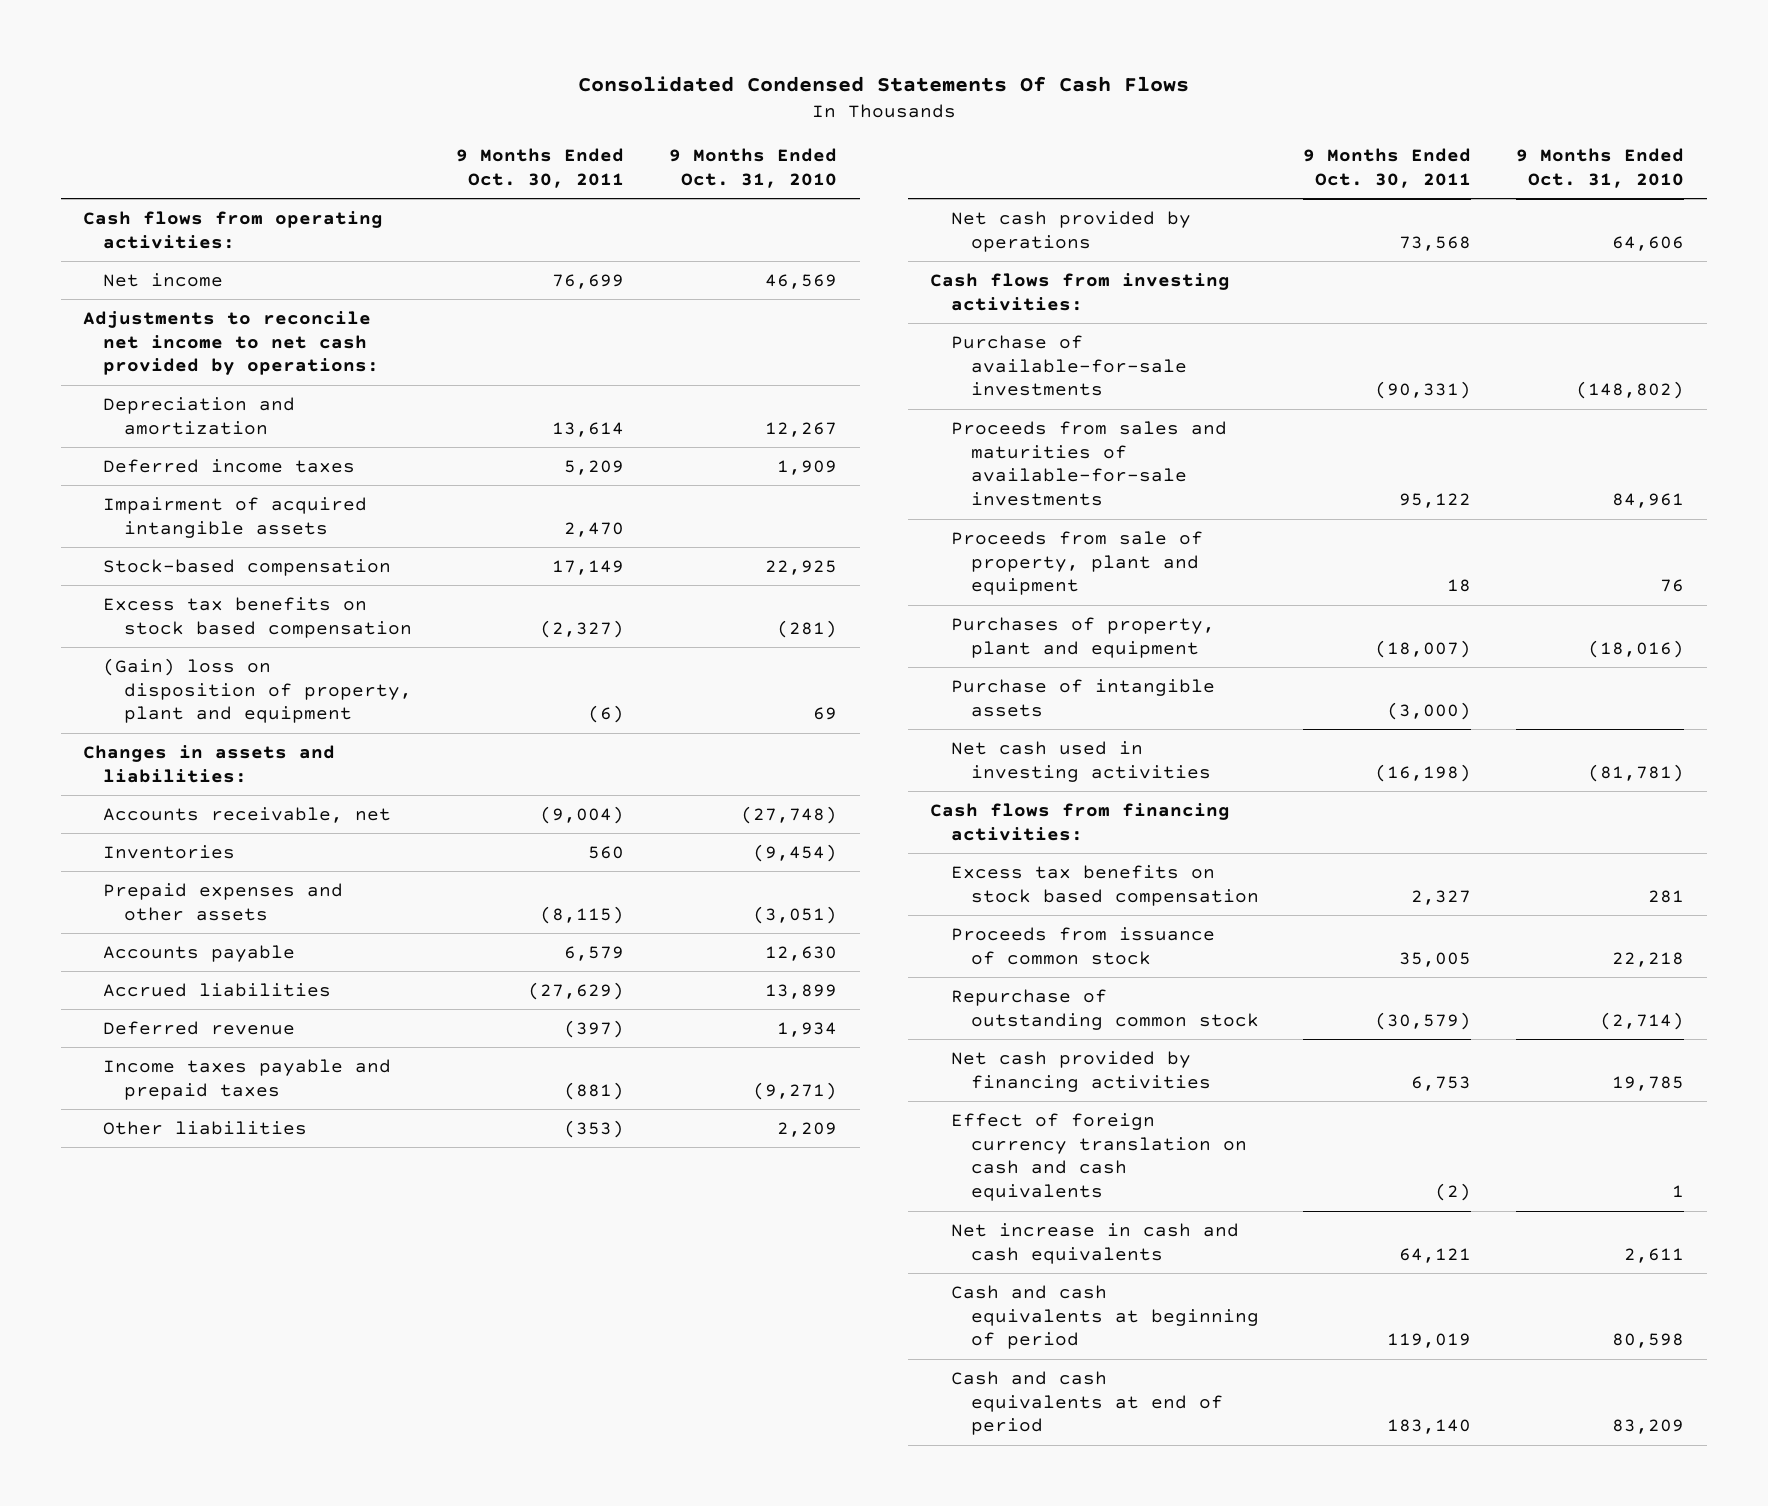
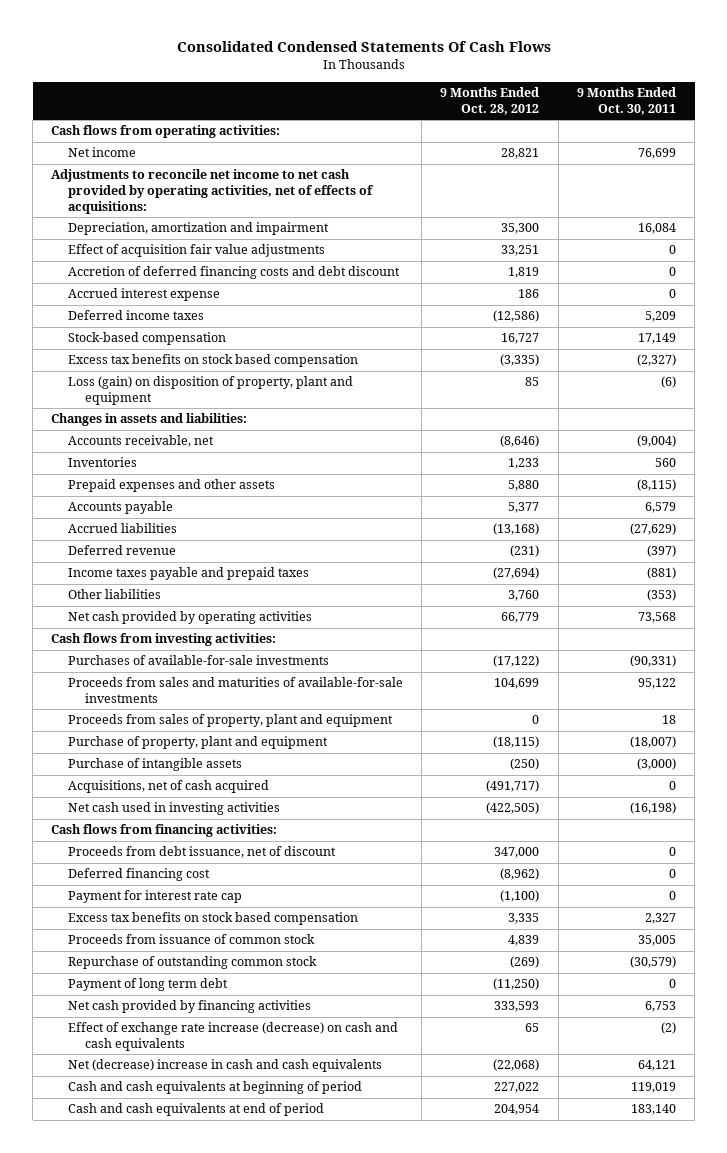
[669,148,838,188] 9 Months Ended Oct. 31, 2010 -> none
none -> [440,86,540,115] 9 Months Ended Oct. 28, 2012
[83,310,380,376] Adjustments to reconcile net income to net cash provided by operations: -> [51,169,375,215] Adjustments to reconcile net income to net cash provided by operating activities, net of effects of acquisitions:
[103,396,296,435] Depreciation and amortization -> [68,222,330,236] Depreciation, amortization and impairment
[552,421,625,437] 13,614 -> [637,223,676,235] 16,084
none -> [68,244,326,258] Effect of acquisition fair value adjustments
none -> [68,266,401,280] Accretion of deferred financing costs and debt discount
none -> [68,288,221,302] Accrued interest expense
[103,496,368,538] Impairment of acquired intangible assets -> none
[103,657,412,724] (Gain) loss on disposition of property, plant and equipment -> [68,376,354,406] Loss (gain) on disposition of property, plant and equipment
[950,210,1191,252] Net cash provided by operations -> [68,611,313,625] Net cash provided by operating activities
[950,334,1187,397] Purchase of available-for-sale investments -> [68,655,330,666] Purchases of available-for-sale investments
[950,530,1203,596] Proceeds from sale of property, plant and equipment -> [68,714,394,728] Proceeds from sales of property, plant and equipment
[950,616,1215,658] Purchases of property, plant and equipment -> [68,736,329,750] Purchase of property, plant and equipment
none -> [68,780,270,794] Acquisitions, net of cash acquired
none -> [68,846,337,859] Proceeds from debt issuance, net of discount
none -> [68,868,211,882] Deferred financing cost
none -> [68,890,243,904] Payment for interest rate cap
none -> [68,978,229,992] Payment of long term debt
[950,1112,1247,1202] Effect of foreign currency translation on cash and cash equivalents -> [68,1022,399,1052] Effect of exchange rate increase (decrease) on cash and cash equivalents
[950,1222,1239,1264] Net increase in cash and cash equivalents -> [68,1059,383,1073] Net (decrease) increase in cash and cash equivalents

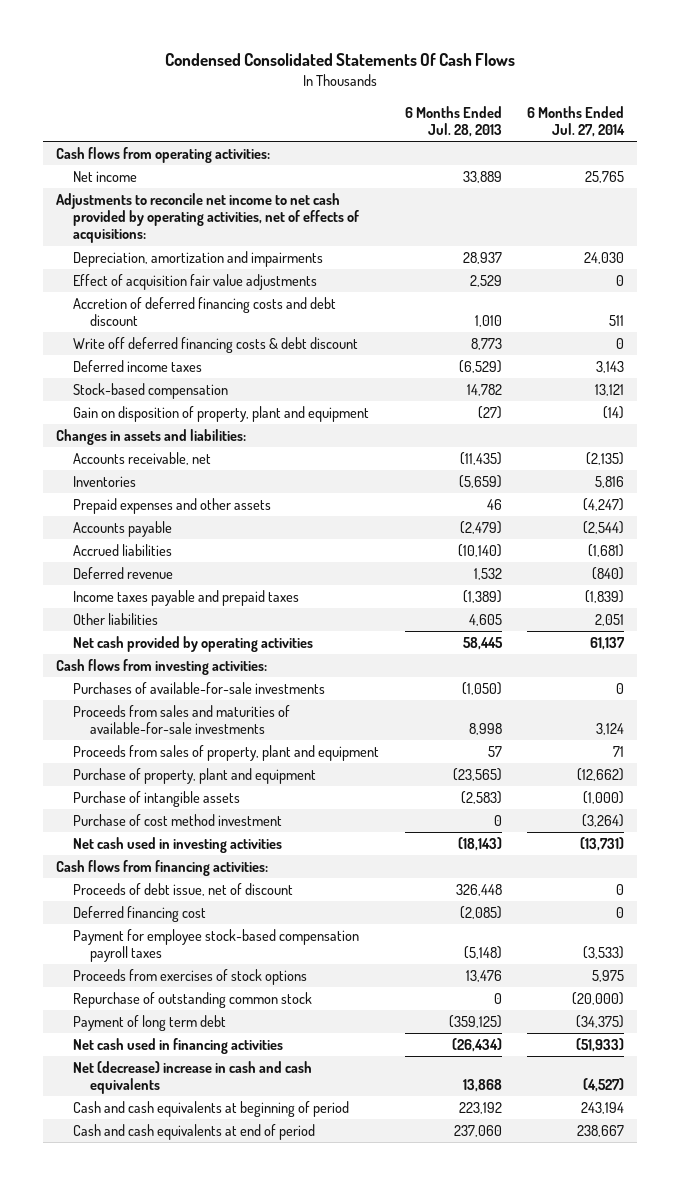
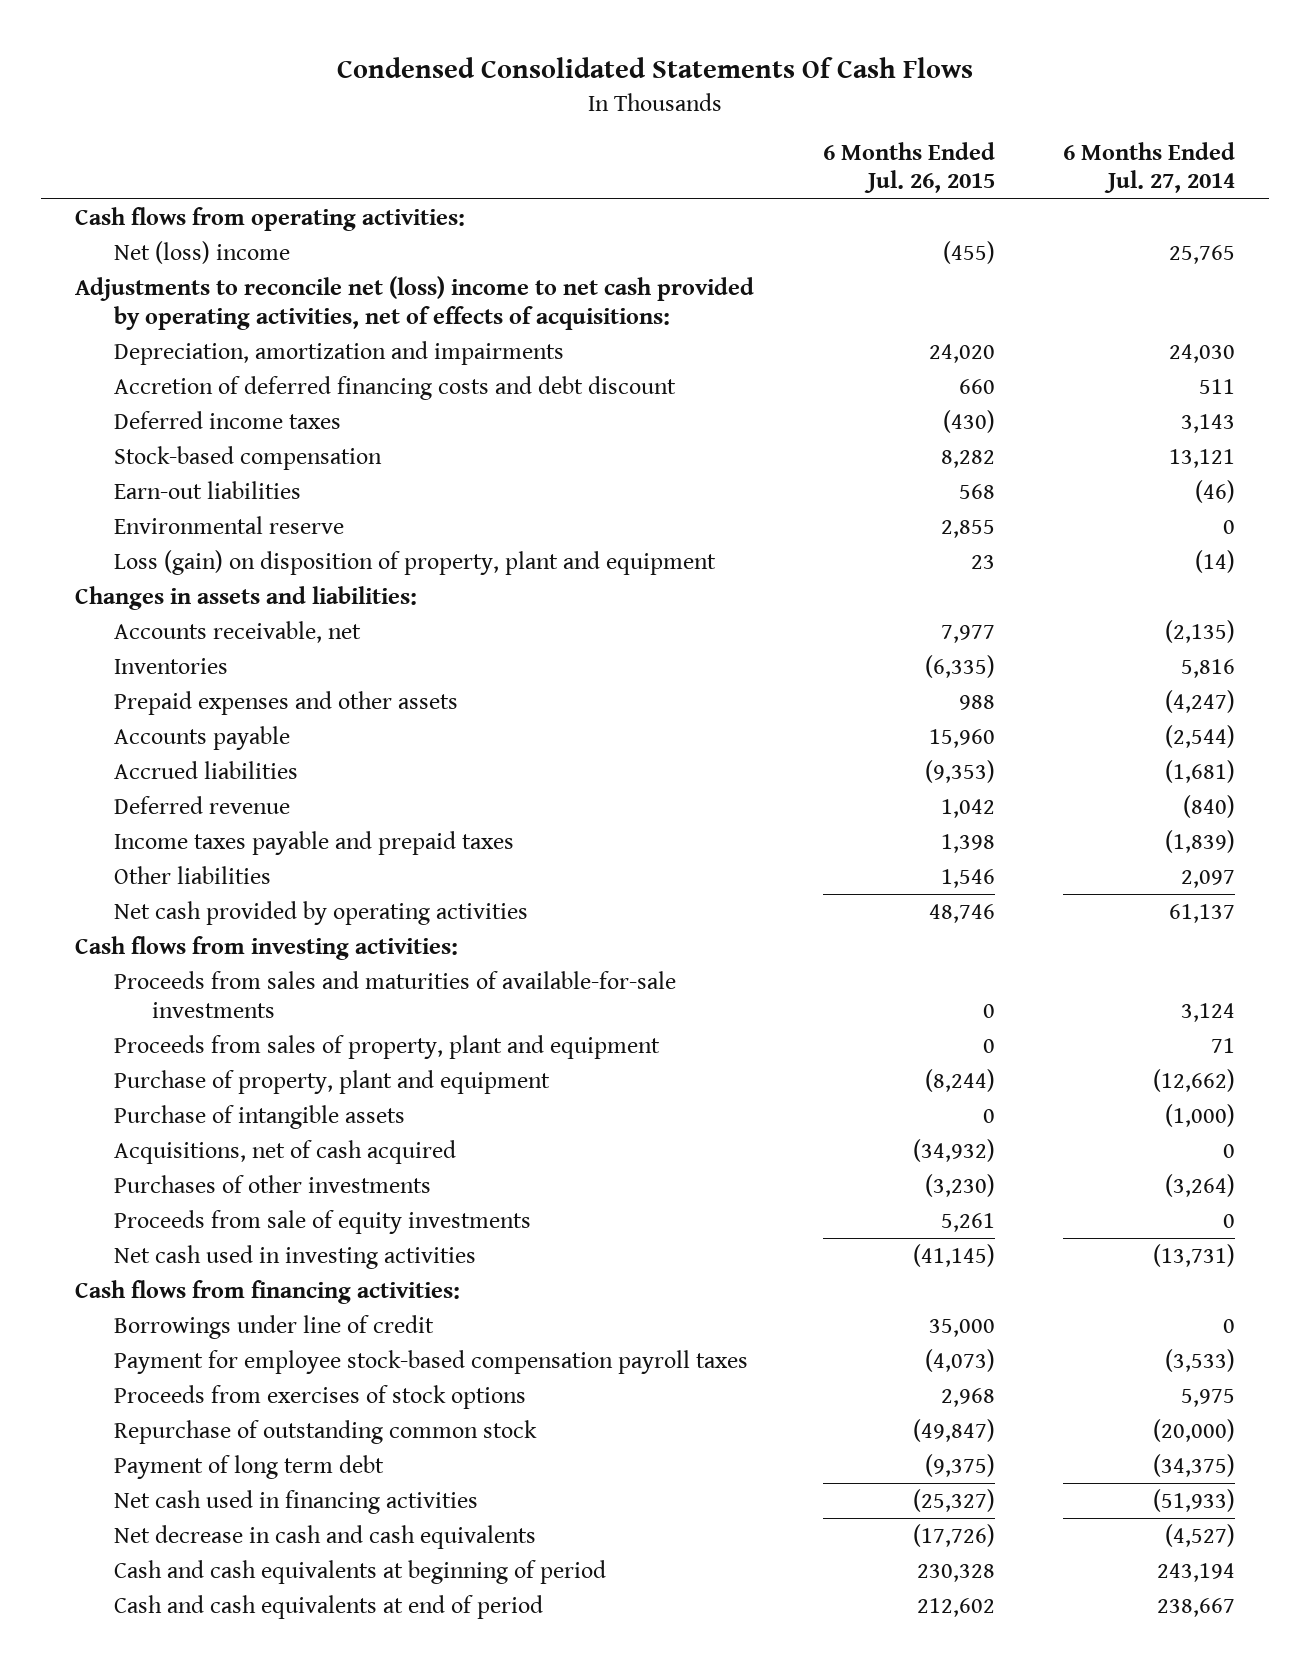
[404,105,502,137] 6 Months Ended Jul. 28, 2013 -> none
none -> [822,141,995,194] 6 Months Ended Jul. 26, 2015
[73,171,138,183] Net income -> [113,241,290,265] Net (loss) income
[55,193,360,244] Adjustments to reconcile net income to net cash provided by operating activities, net of effects of acquisitions: -> [75,276,755,330] Adjustments to reconcile net (loss) income to net cash provided by operating activities, net of effects of acquisitions:
[73,274,318,291] Effect of acquisition fair value adjustments -> none
[73,337,359,354] Write off deferred financing costs & debt discount -> none
none -> [113,481,301,500] Earn-out liabilities
none -> [113,516,344,535] Environmental reserve
[73,406,370,423] Gain on disposition of property, plant and equipment -> [113,550,716,576] Loss (gain) on disposition of property, plant and equipment
[594,614,624,627] 2,051 -> [1181,870,1236,889] 2,097
[73,682,326,695] Purchases of available-for-sale investments -> none
none -> [113,1140,456,1165] Acquisitions, net of cash acquired
[73,814,283,827] Purchase of cost method investment -> [113,1175,431,1194] Purchases of other investments
none -> [113,1210,531,1235] Proceeds from sale of equity investments
[73,883,294,897] Proceeds of debt issue, net of discount -> none
[73,906,207,923] Deferred financing cost -> none
none -> [113,1315,434,1340] Borrowings under line of credit
[73,1061,313,1095] Net (decrease) increase in cash and cash equivalents -> [113,1525,536,1550] Net decrease in cash and cash equivalents

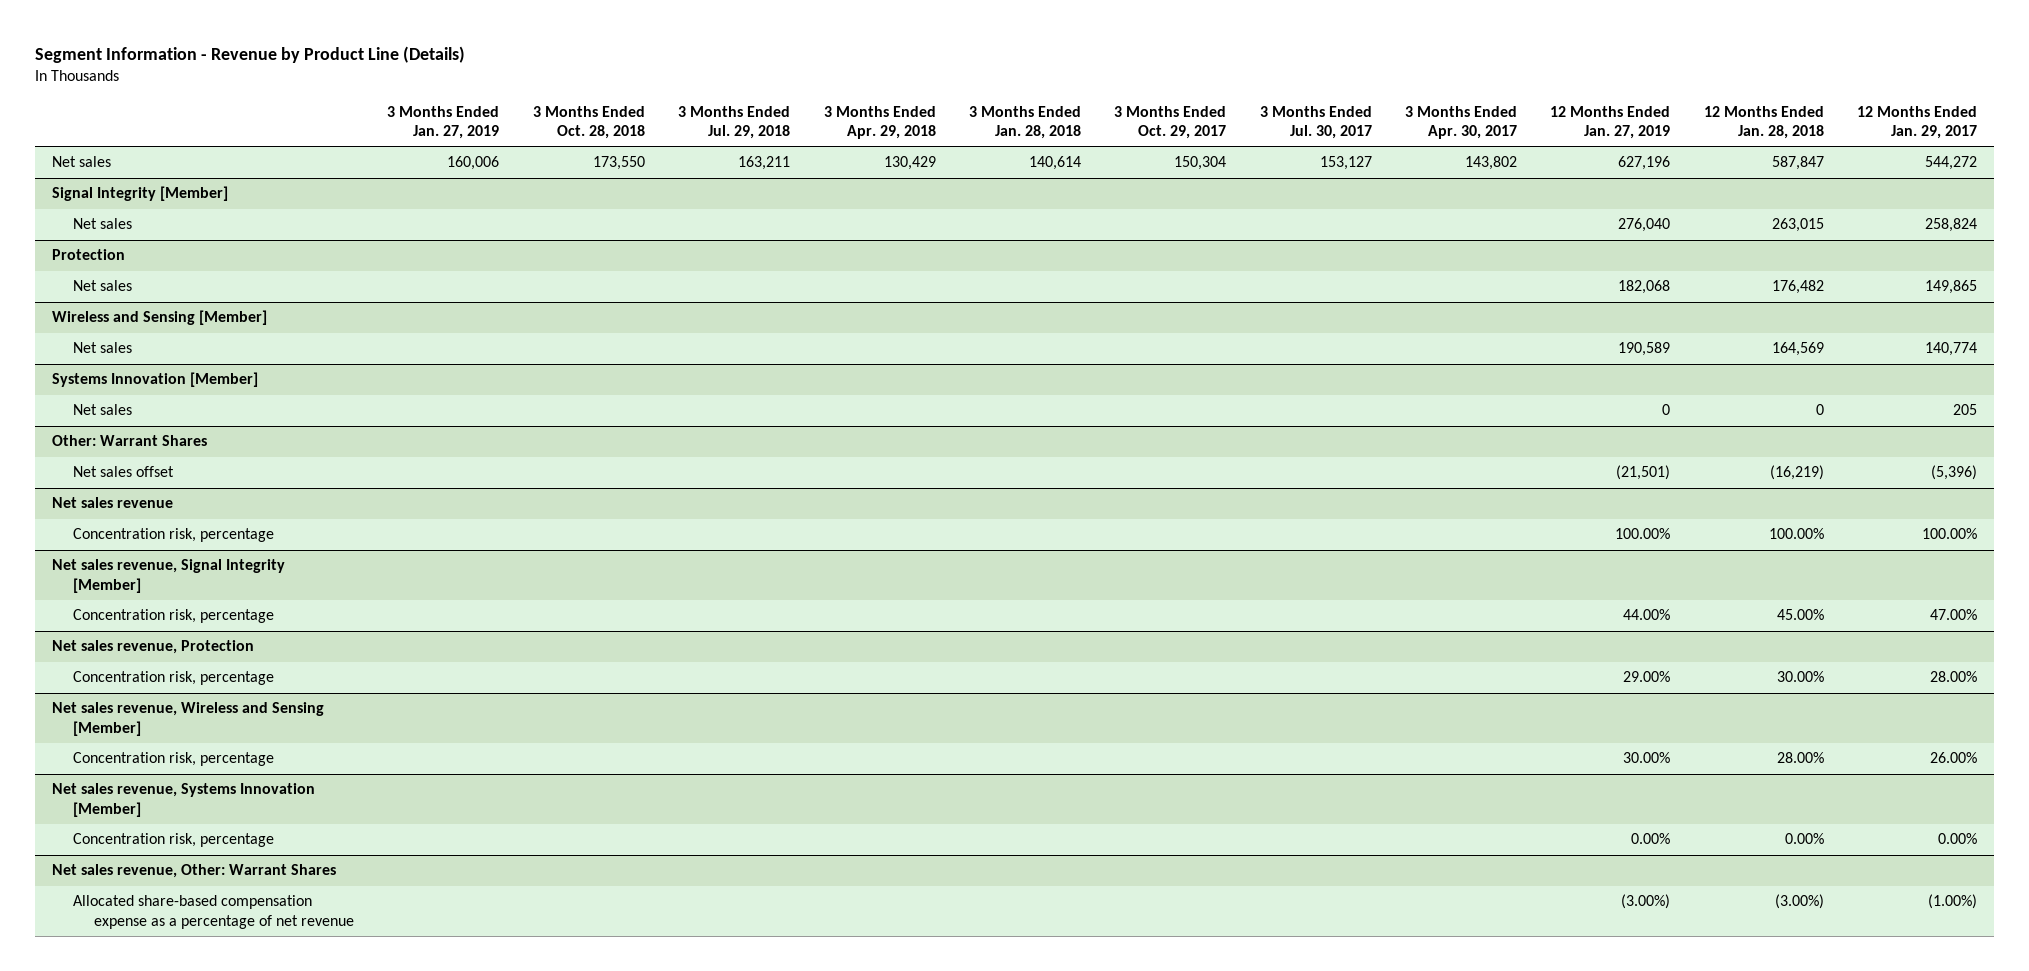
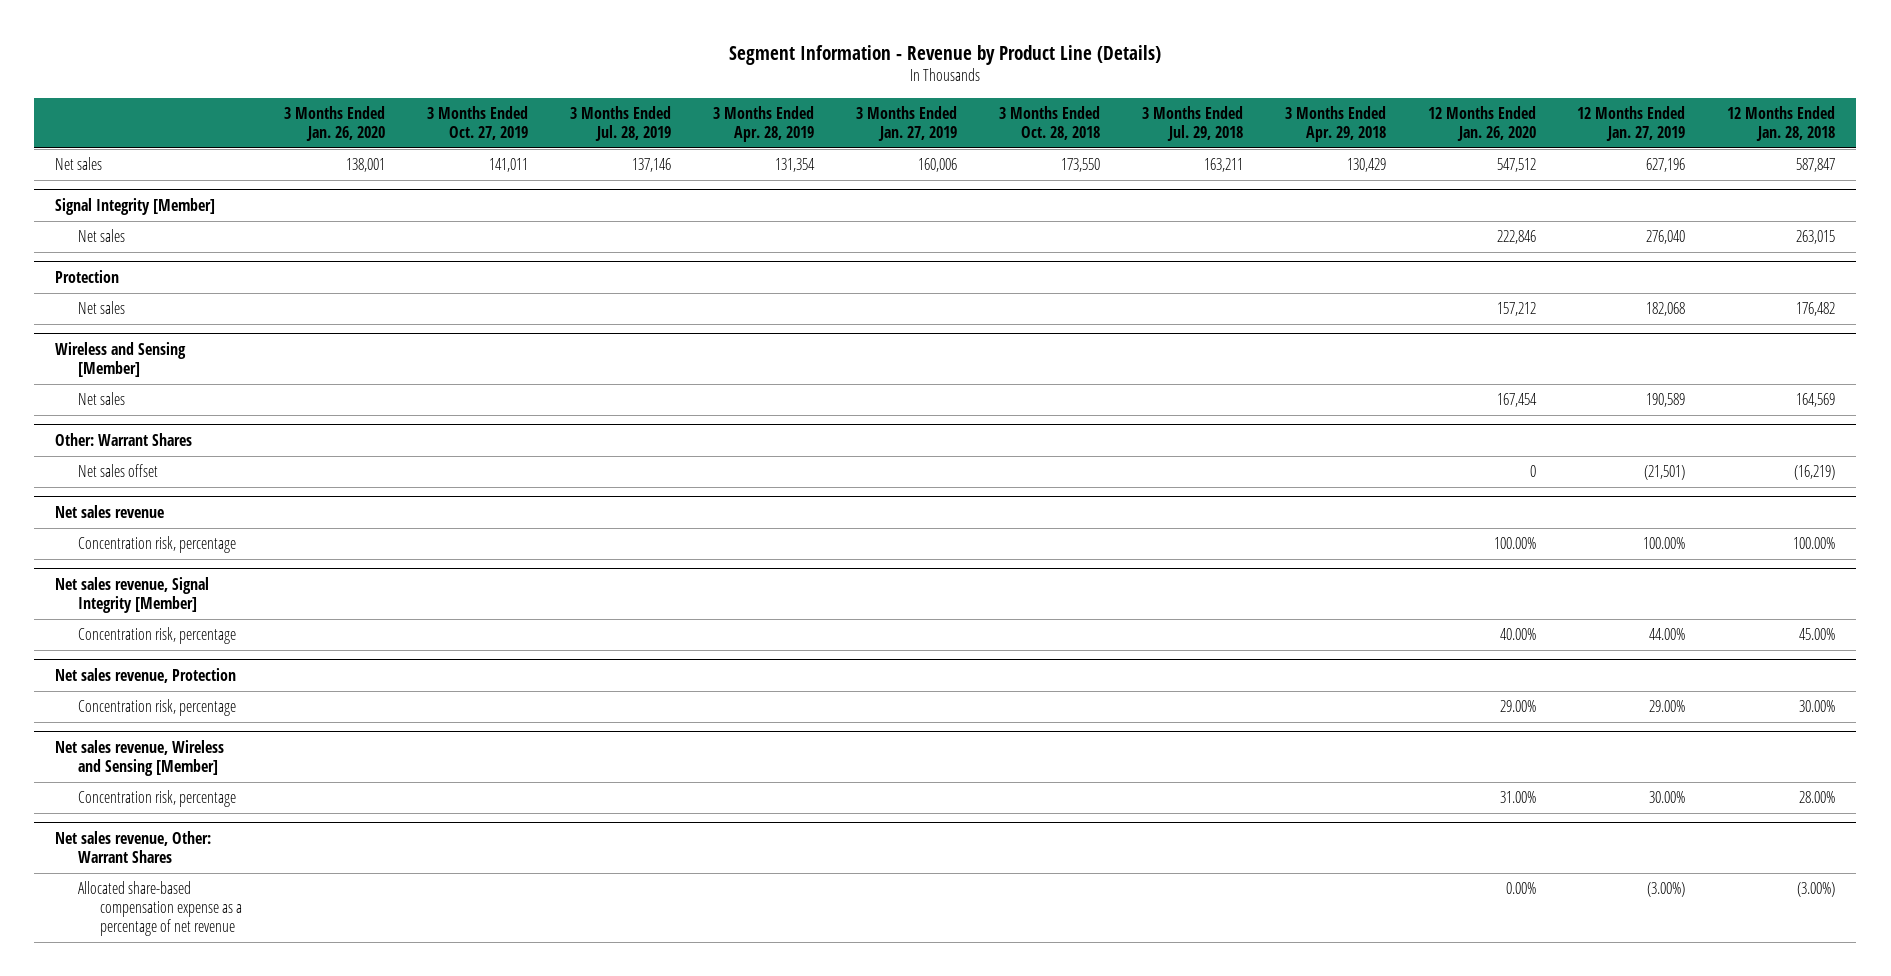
[968,105,1081,139] 3 Months Ended Jan. 28, 2018 -> none
[1114,105,1227,139] 3 Months Ended Oct. 29, 2017 -> none
[1259,105,1372,139] 3 Months Ended Jul. 30, 2017 -> none
[1405,105,1518,139] 3 Months Ended Apr. 30, 2017 -> none
[1857,105,1978,139] 12 Months Ended Jan. 29, 2017 -> none
none -> [284,106,386,141] 3 Months Ended Jan. 26, 2020
none -> [427,106,529,140] 3 Months Ended Oct. 27, 2019
none -> [570,106,672,141] 3 Months Ended Jul. 28, 2019
none -> [713,106,815,142] 3 Months Ended Apr. 28, 2019
none -> [1427,106,1536,141] 12 Months Ended Jan. 26, 2020
[52,372,259,388] Systems Innovation [Member] -> none
[73,404,133,416] Net sales -> none
[52,783,316,817] Net sales revenue, Systems Innovation [Member] -> none
[73,833,275,848] Concentration risk, percentage -> none

